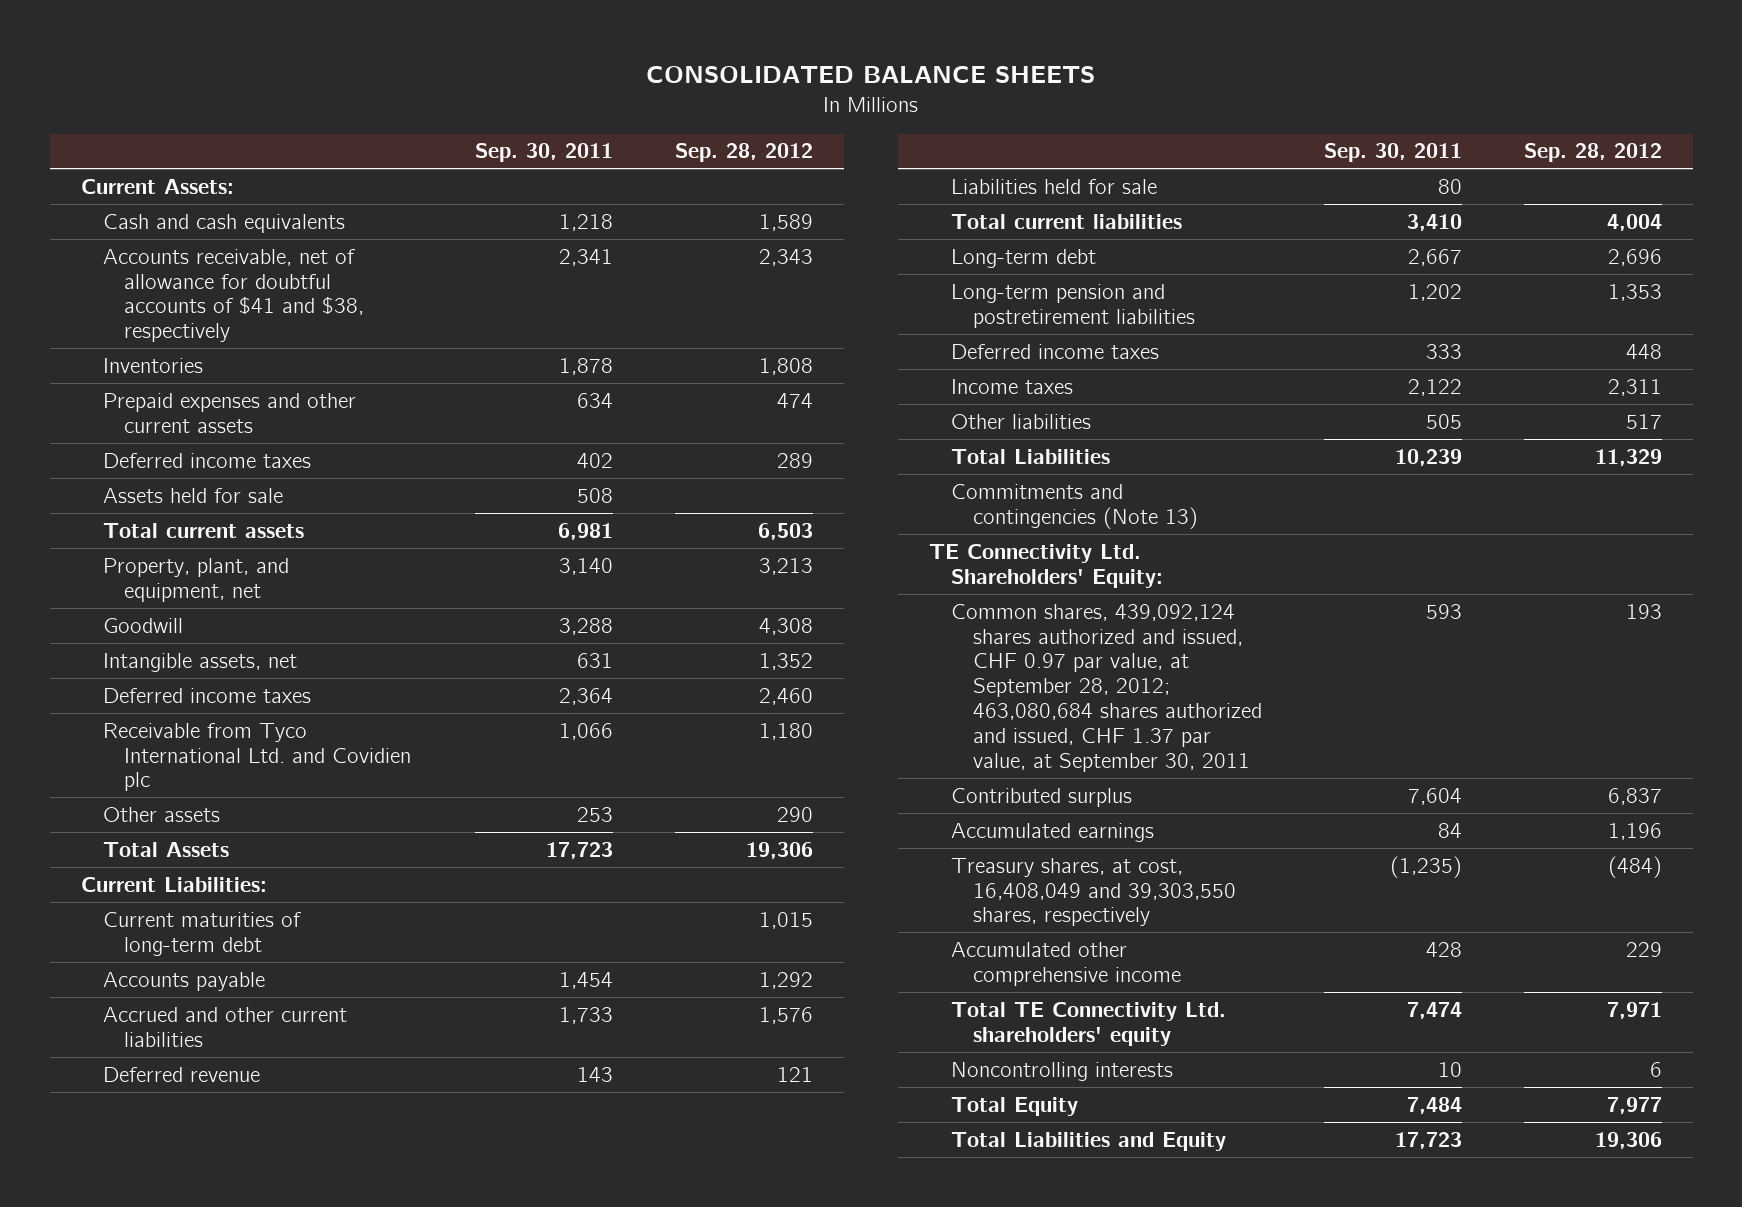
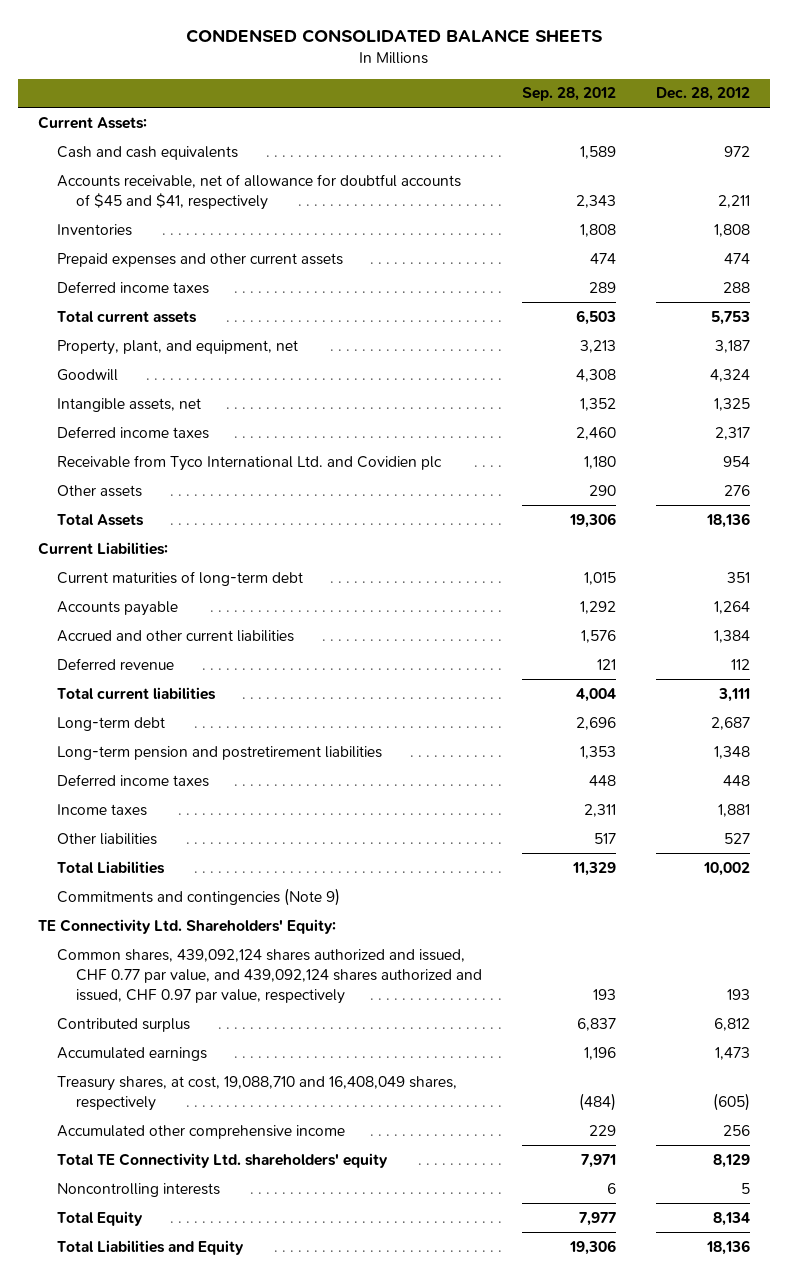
[646,66,1096,84] CONSOLIDATED BALANCE SHEETS -> [186,29,604,44] CONDENSED CONSOLIDATED BALANCE SHEETS
[475,143,614,163] Sep. 30, 2011 -> none
none -> [656,87,751,102] Dec. 28, 2012
[102,248,365,343] Accounts receivable, net of allowance for doubtful accounts of $41 and $38, respectively -> [57,173,462,210] Accounts receivable, net of allowance for doubtful accounts of $45 and $41, respectively
[102,487,283,503] Assets held for sale -> none
[950,178,1157,194] Liabilities held for sale -> none
[950,483,1198,529] Commitments and contingencies (Note 13) -> [57,887,341,906] Commitments and contingencies (Note 9)
[950,603,1262,772] Common shares, 439,092,124 shares authorized and issued, CHF 0.97 par value, at September 28, 2012; 463,080,684 shares authorized and issued, CHF 1.37 par value, at September 30, 2011 -> [57,948,483,1004] Common shares, 439,092,124 shares authorized and issued, CHF 0.77 par value, and 439,092,124 shares authorized and issued, CHF 0.97 par value, respectively
[950,857,1236,927] Treasury shares, at cost, 16,408,049 and 39,303,550 shares, respectively -> [57,1075,458,1111] Treasury shares, at cost, 19,088,710 and 16,408,049 shares, respectively

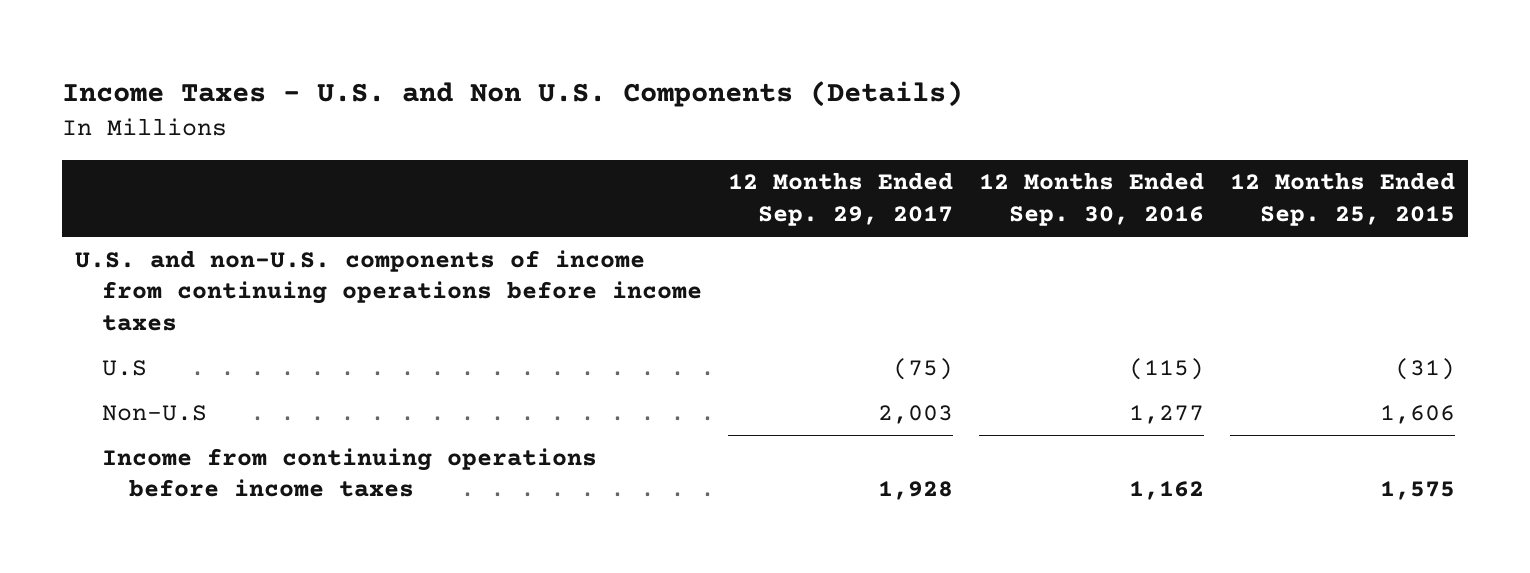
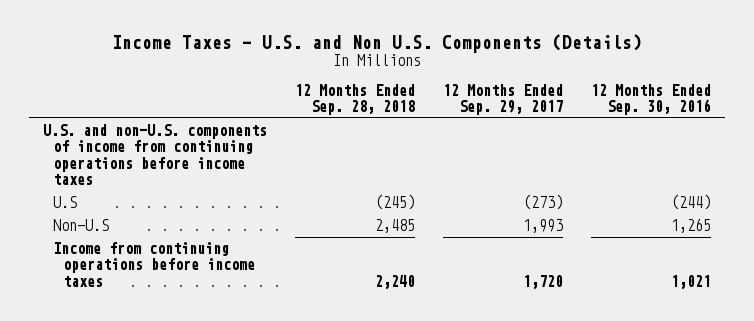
[1229,172,1455,227] 12 Months Ended Sep. 25, 2015 -> none
none -> [295,83,416,115] 12 Months Ended Sep. 28, 2018
[892,357,953,380] (75) -> [523,194,564,211] (273)
[1128,357,1204,380] (115) -> [671,194,712,211] (244)
[877,404,953,424] 2,003 -> [523,219,564,234] 1,993
[1128,404,1204,424] 1,277 -> [671,218,712,234] 1,265
[877,481,953,501] 1,928 -> [523,274,564,289] 1,720
[1128,481,1204,501] 1,162 -> [671,274,712,289] 1,021

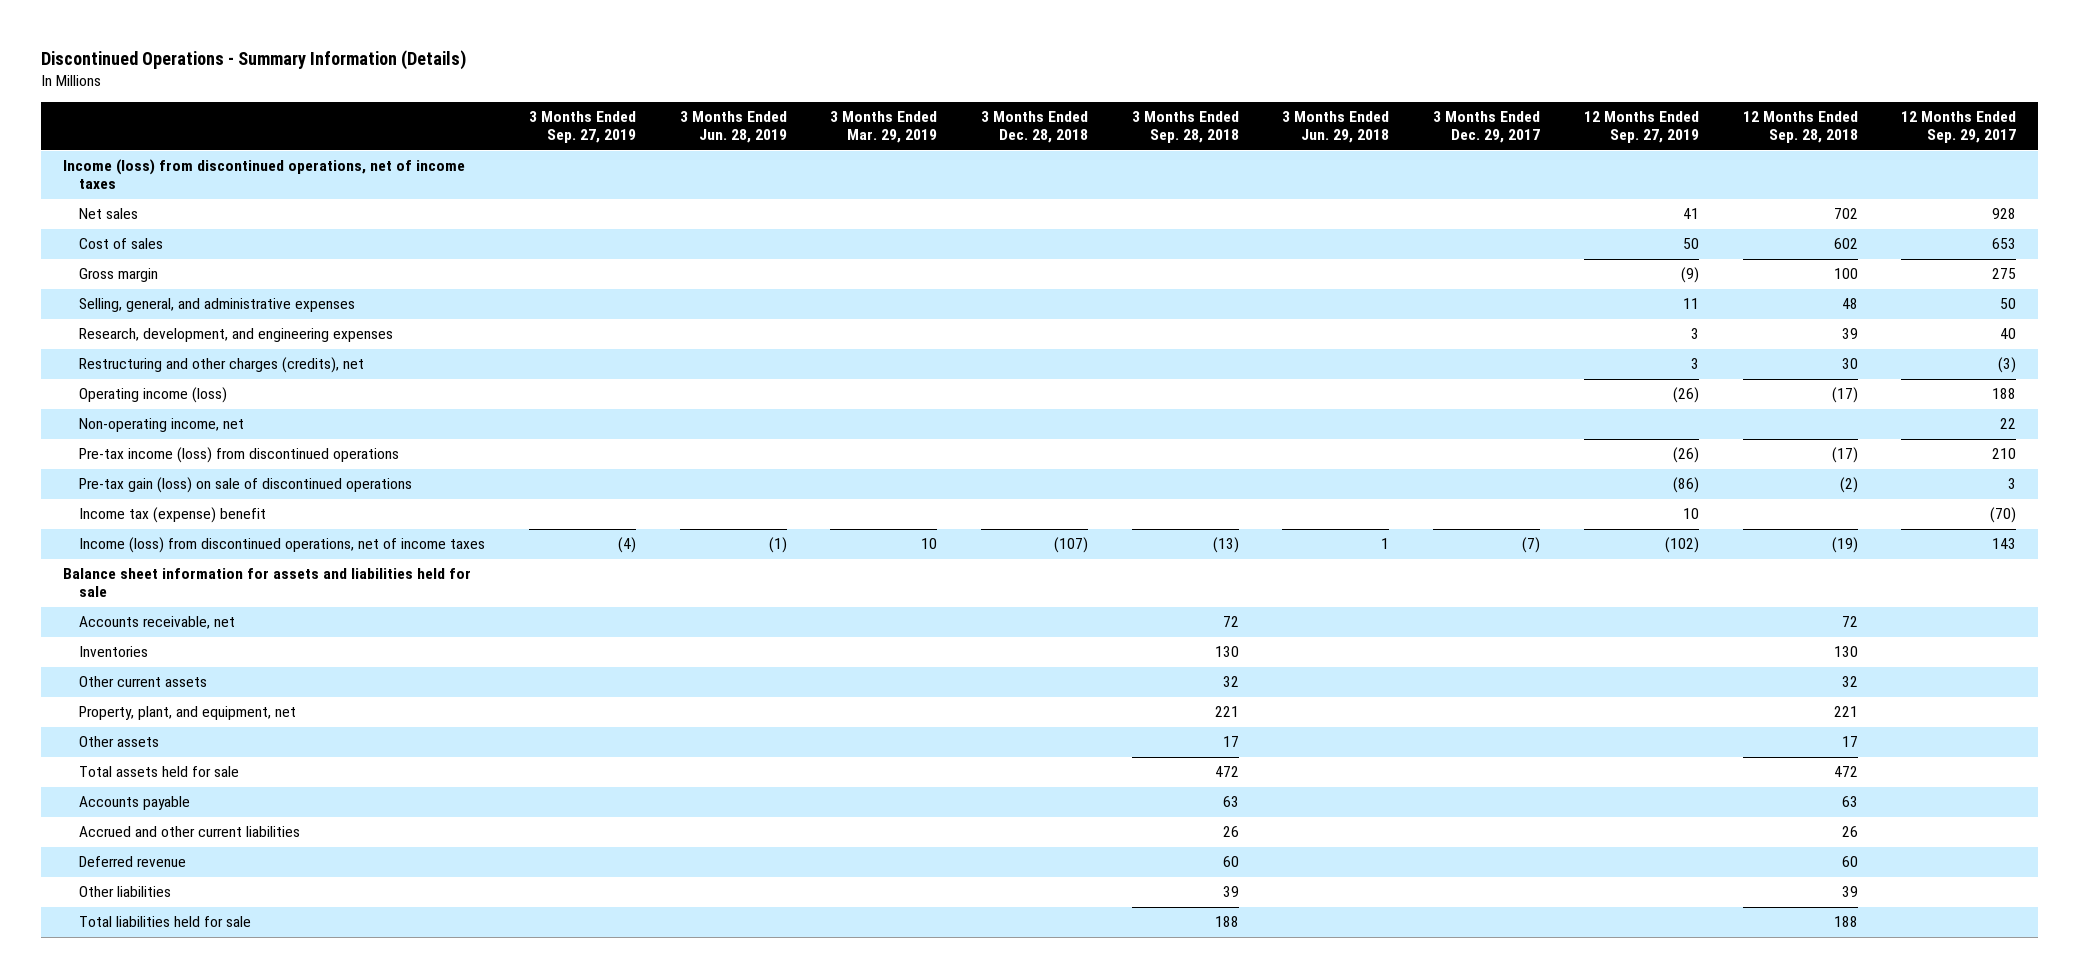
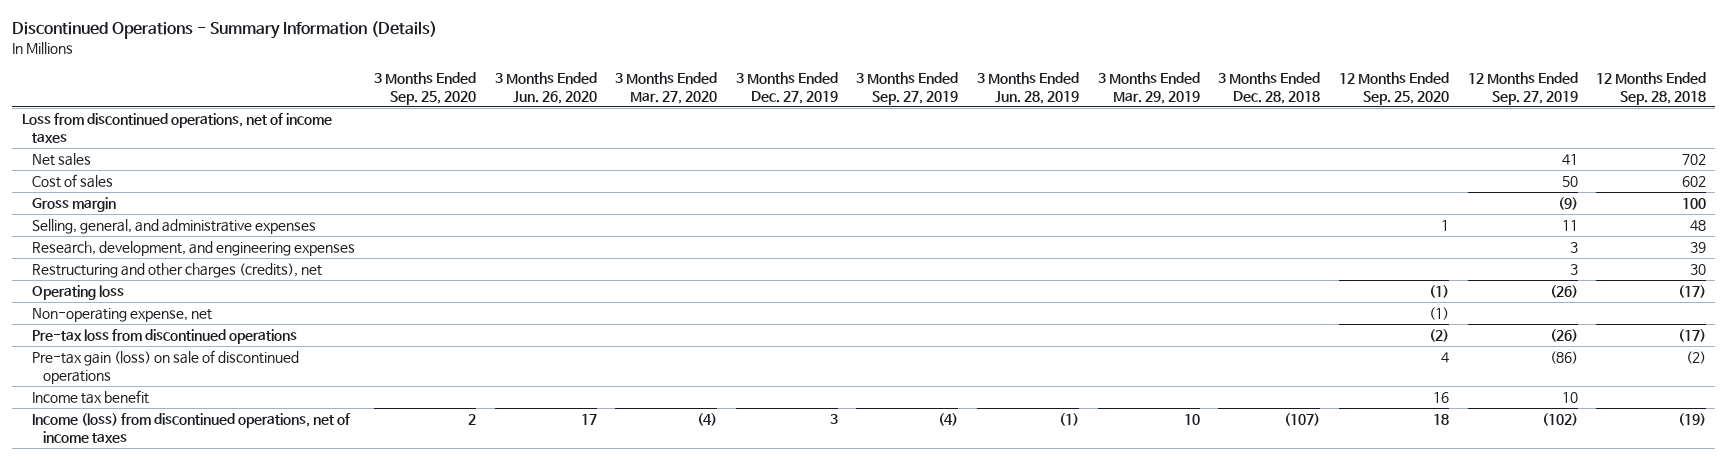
[1131,111,1239,144] 3 Months Ended Sep. 28, 2018 -> none
[1282,111,1390,144] 3 Months Ended Jun. 29, 2018 -> none
[1433,111,1541,144] 3 Months Ended Dec. 29, 2017 -> none
[1901,111,2017,144] 12 Months Ended Sep. 29, 2017 -> none
none -> [373,71,476,105] 3 Months Ended Sep. 25, 2020
none -> [494,71,597,104] 3 Months Ended Jun. 26, 2020
none -> [615,71,718,104] 3 Months Ended Mar. 27, 2020
none -> [735,71,838,104] 3 Months Ended Dec. 27, 2019
none -> [1338,71,1449,105] 12 Months Ended Sep. 25, 2020
[62,159,465,190] Income (loss) from discontinued operations, net of income taxes -> [21,113,332,144] Loss from discontinued operations, net of income taxes
[79,387,228,404] Operating income (loss) -> [32,285,125,301] Operating loss
[79,418,245,433] Non-operating income, net -> [32,308,213,323] Non-operating expense, net
[79,447,400,464] Pre-tax income (loss) from discontinued operations -> [32,329,298,345] Pre-tax loss from discontinued operations
[79,507,267,524] Income tax (expense) benefit -> [32,390,150,405] Income tax benefit
[62,568,471,598] Balance sheet information for assets and liabilities held for sale -> none
[79,616,236,630] Accounts receivable, net -> none
[79,646,149,658] Inventories -> none
[79,676,208,688] Other current assets -> none
[79,706,297,721] Property, plant, and equipment, net -> none
[79,736,160,748] Other assets -> none
[79,766,240,778] Total assets held for sale -> none
[79,796,191,811] Accounts payable -> none
[79,826,301,838] Accrued and other current liabilities -> none
[79,856,187,868] Deferred revenue -> none
[79,886,172,898] Other liabilities -> none
[79,916,252,928] Total liabilities held for sale -> none

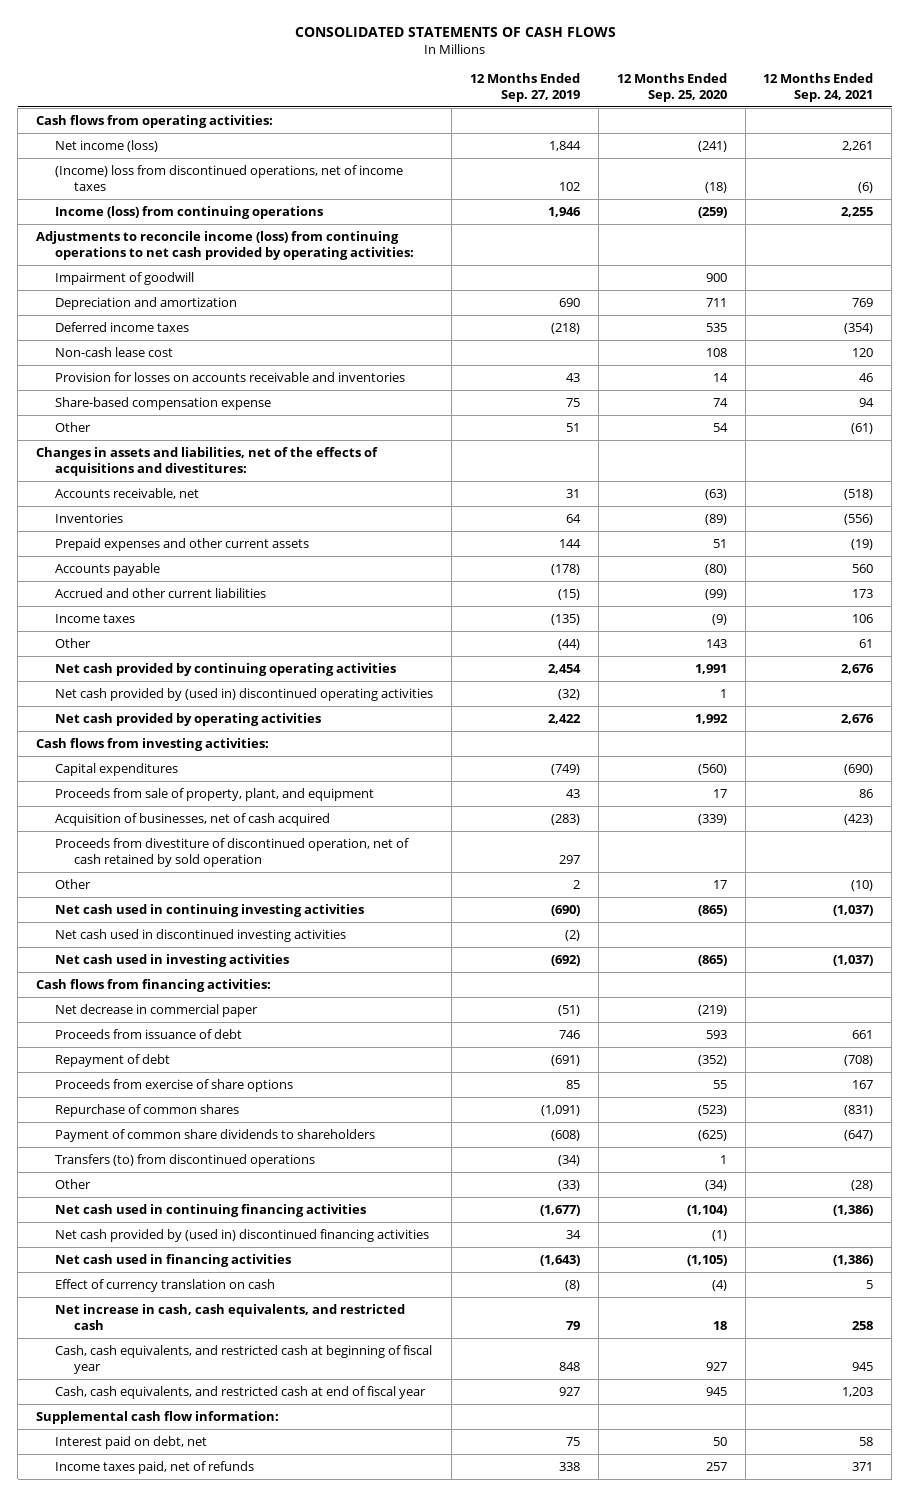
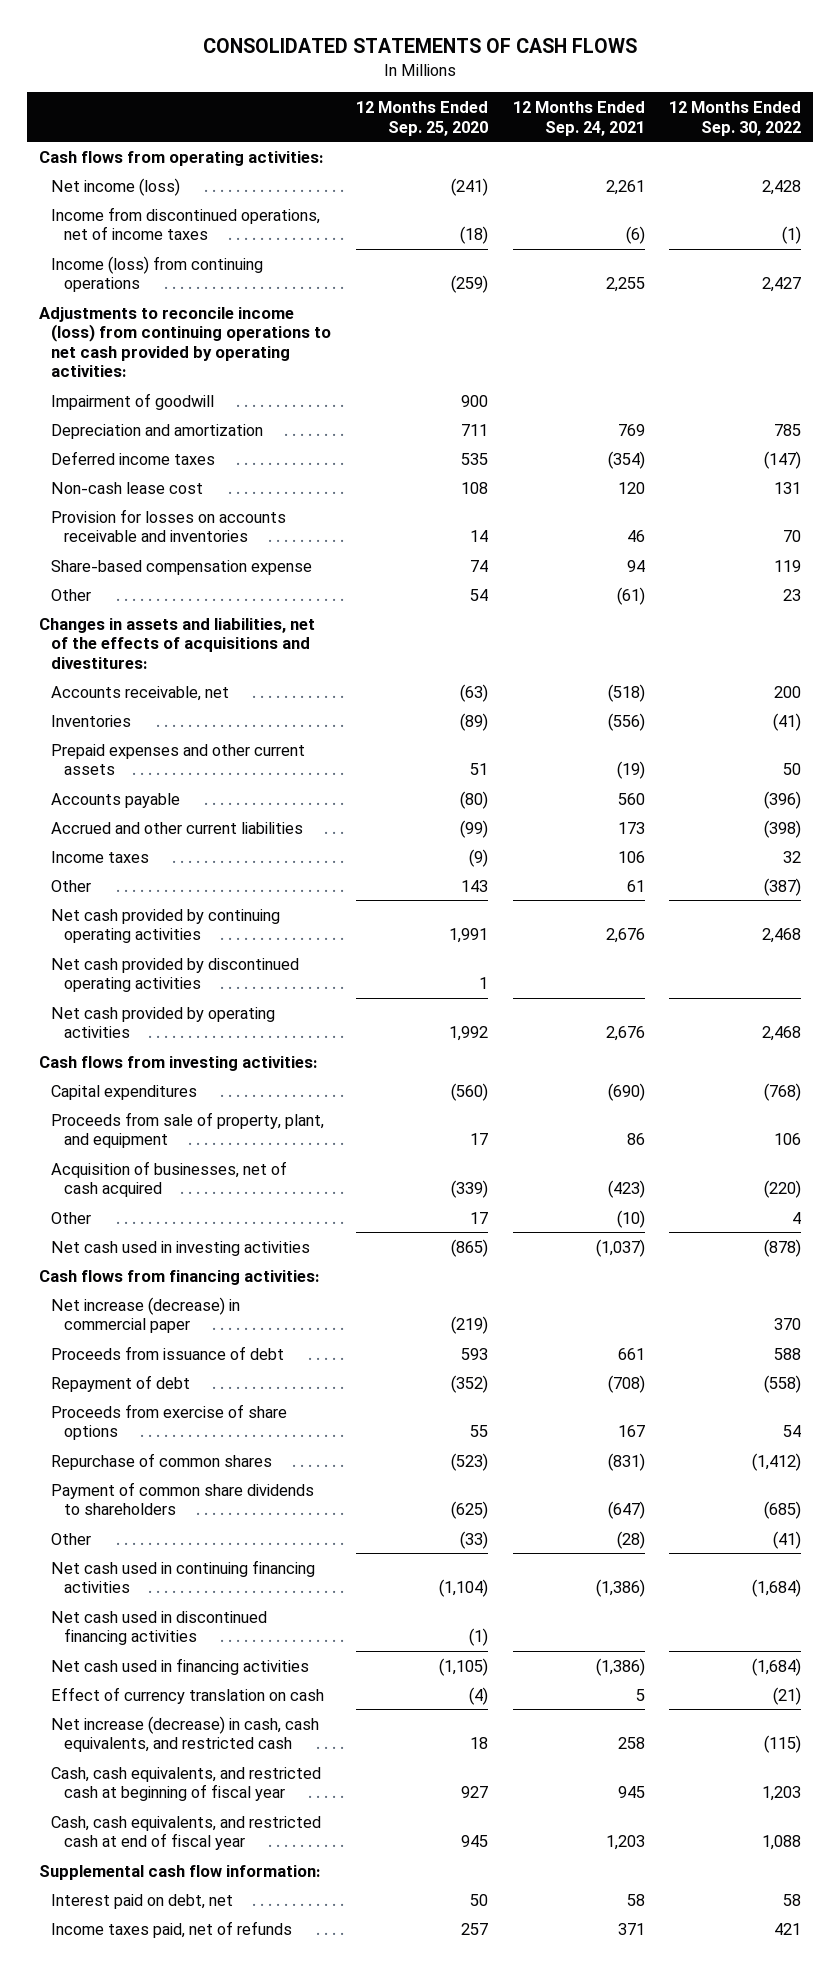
[470,72,581,102] 12 Months Ended Sep. 27, 2019 -> none
none -> [669,101,802,136] 12 Months Ended Sep. 30, 2022
[55,164,404,191] (Income) loss from discontinued operations, net of income taxes -> [51,206,321,241] Income from discontinued operations, net of income taxes
[55,687,434,701] Net cash provided by (used in) discontinued operating activities -> [51,957,300,993] Net cash provided by discontinued operating activities
[55,837,410,867] Proceeds from divestiture of discontinued operation, net of cash retained by sold operation -> none
[55,903,365,917] Net cash used in continuing investing activities -> none
[55,928,347,942] Net cash used in discontinued investing activities -> none
[55,1003,259,1017] Net decrease in commercial paper -> [51,1296,241,1334] Net increase (decrease) in commercial paper
[55,1153,316,1167] Transfers (to) from discontinued operations -> none
[704,1179,727,1191] (34) -> [459,1530,488,1549] (33)
[55,1228,430,1242] Net cash provided by (used in) discontinued financing activities -> [51,1610,268,1646] Net cash used in discontinued financing activities
[55,1303,406,1330] Net increase in cash, cash equivalents, and restricted cash -> [51,1715,320,1753] Net increase (decrease) in cash, cash equivalents, and restricted cash

